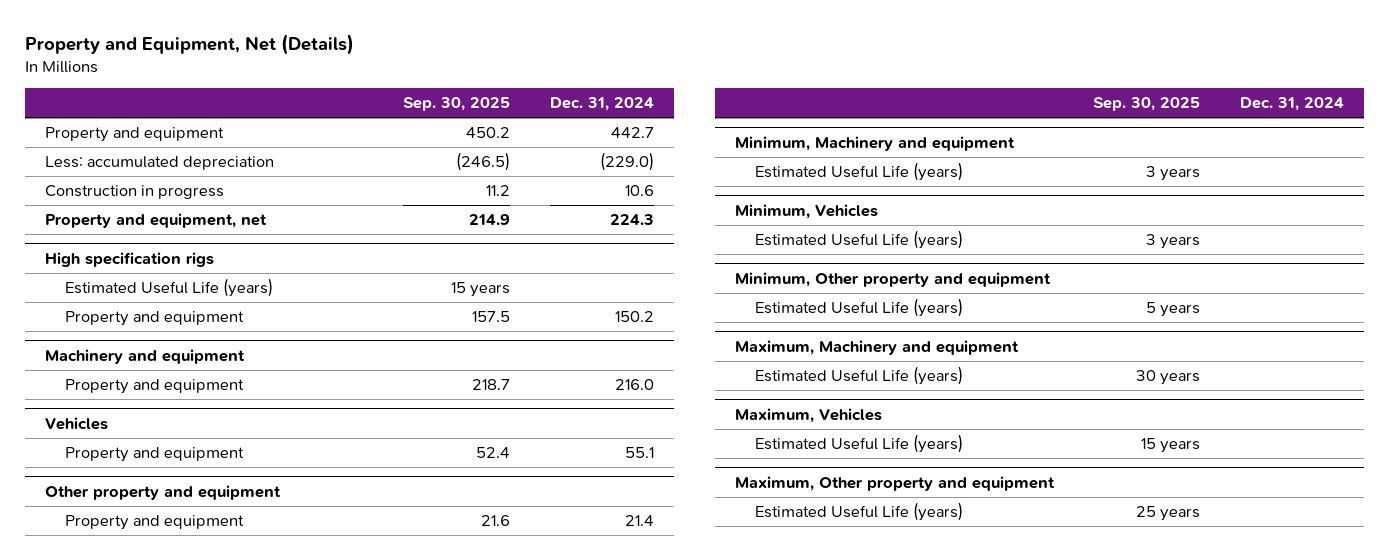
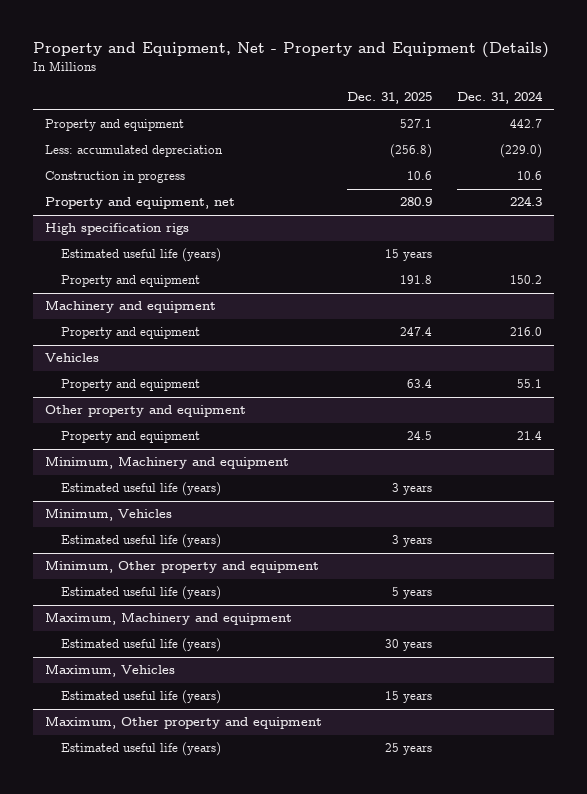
[24,34,354,56] Property and Equipment, Net (Details) -> [32,42,549,59] Property and Equipment, Net - Property and Equipment (Details)
[403,97,511,112] Sep. 30, 2025 -> none
none -> [346,92,432,105] Dec. 31, 2025
[64,278,273,298] Estimated Useful Life (years) -> [60,248,221,263] Estimated useful life (years)
[754,162,963,182] Estimated Useful Life (years) -> [60,482,221,497] Estimated useful life (years)
[754,230,963,250] Estimated Useful Life (years) -> [60,534,221,549] Estimated useful life (years)
[754,298,963,318] Estimated Useful Life (years) -> [60,586,221,601] Estimated useful life (years)
[754,366,963,386] Estimated Useful Life (years) -> [60,638,221,653] Estimated useful life (years)
[754,434,963,454] Estimated Useful Life (years) -> [60,690,221,705] Estimated useful life (years)
[754,502,963,522] Estimated Useful Life (years) -> [60,742,221,757] Estimated useful life (years)

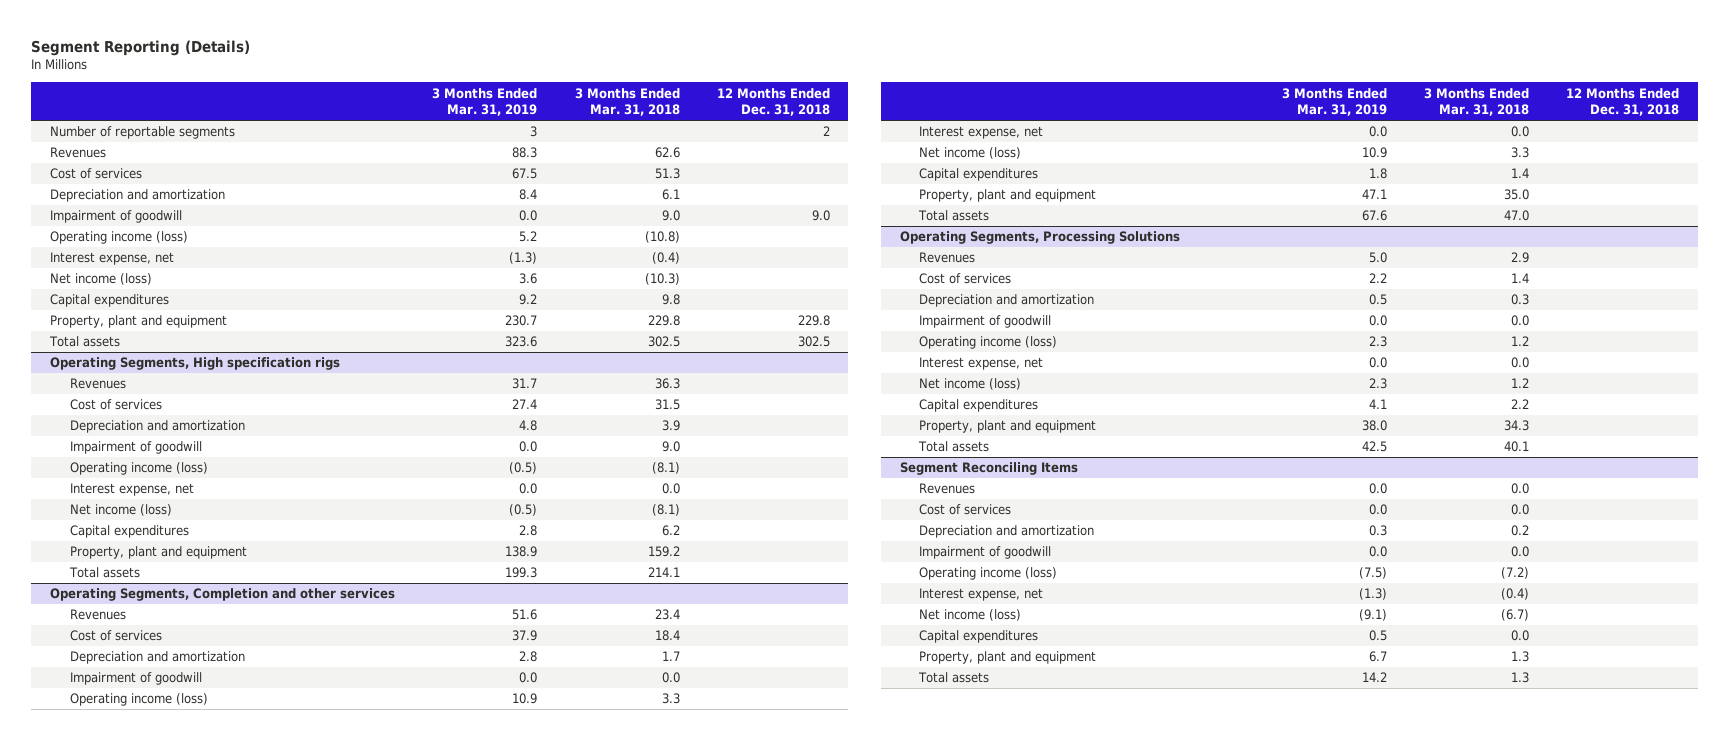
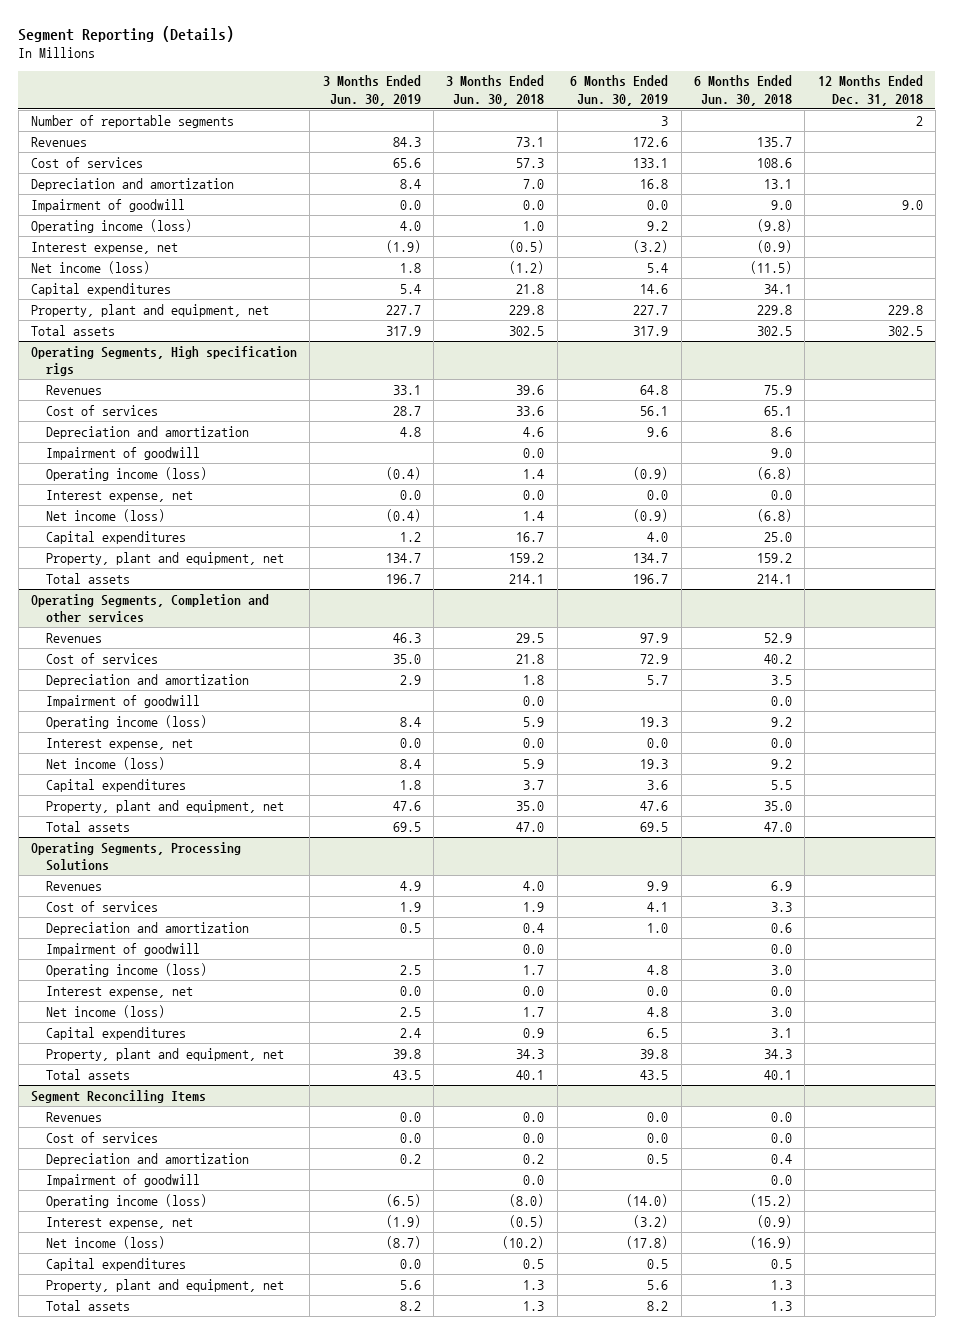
[432,87,538,117] 3 Months Ended Mar. 31, 2019 -> none
[574,87,680,117] 3 Months Ended Mar. 31, 2018 -> none
none -> [322,75,421,106] 3 Months Ended Jun. 30, 2019
none -> [446,75,545,106] 3 Months Ended Jun. 30, 2018
none -> [570,75,669,106] 6 Months Ended Jun. 30, 2019
none -> [693,75,792,106] 6 Months Ended Jun. 30, 2018
[49,315,227,329] Property, plant and equipment -> [31,303,270,317] Property, plant and equipment, net
[69,546,247,560] Property, plant and equipment -> [45,551,284,565] Property, plant and equipment, net
[919,189,1097,203] Property, plant and equipment -> [45,799,284,813] Property, plant and equipment, net
[919,420,1097,434] Property, plant and equipment -> [45,1047,284,1061] Property, plant and equipment, net
[919,651,1097,665] Property, plant and equipment -> [45,1278,284,1292] Property, plant and equipment, net

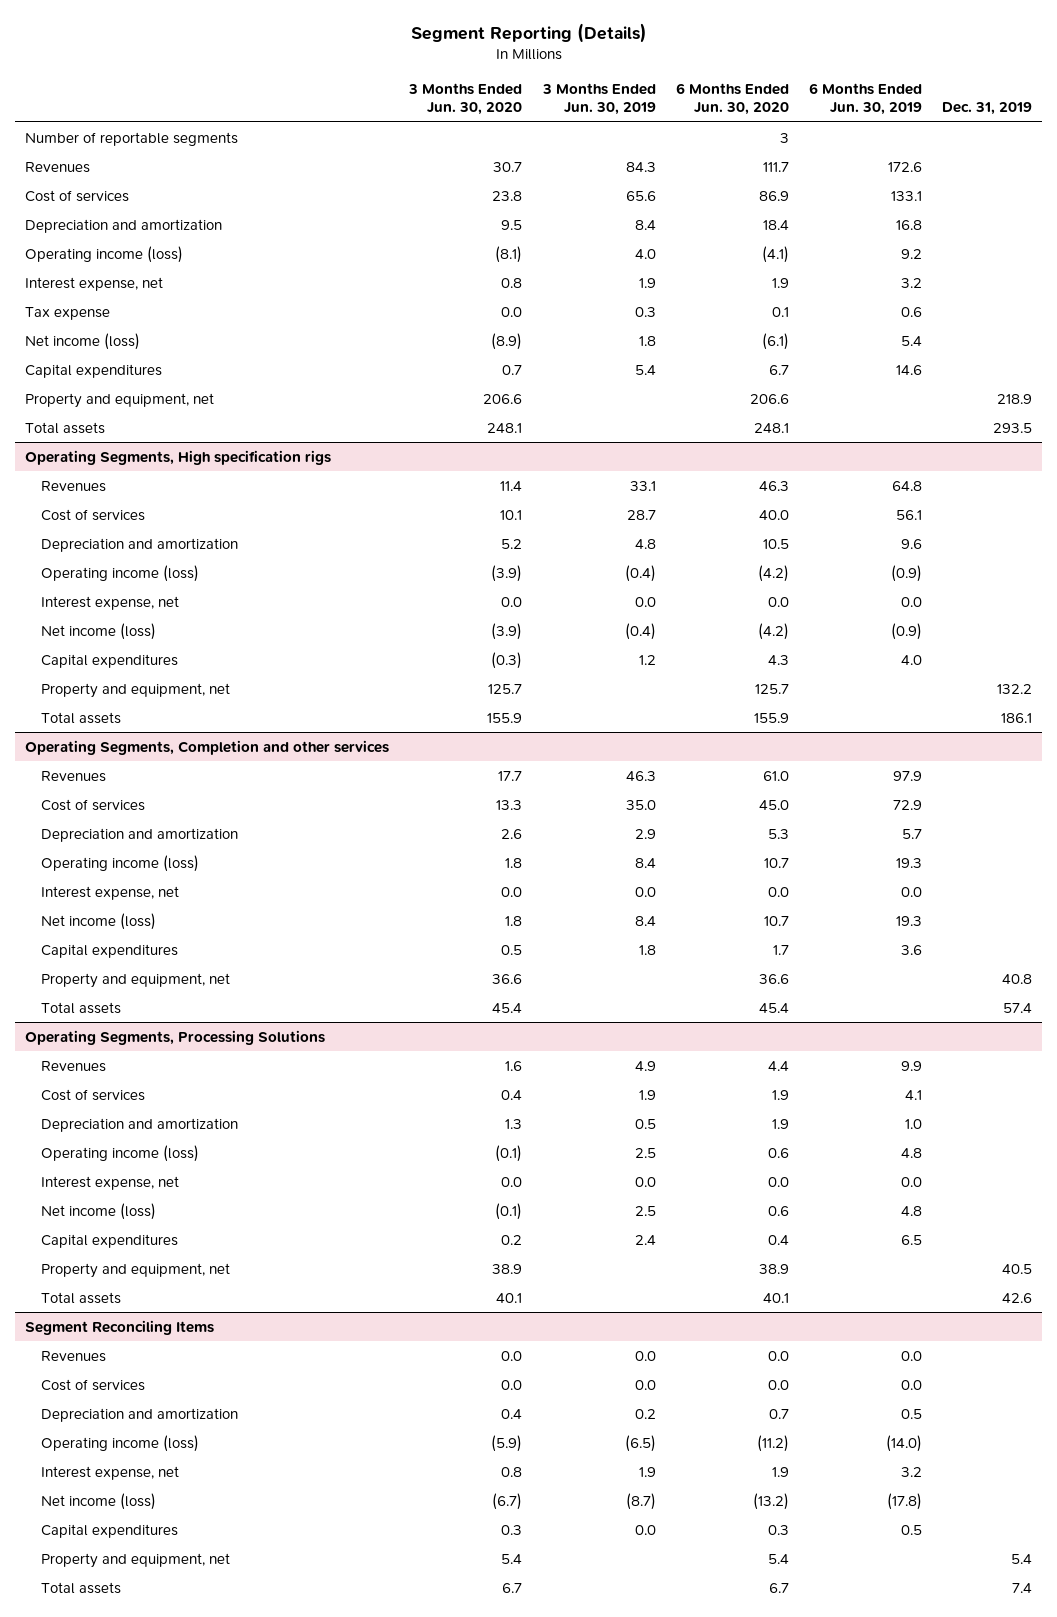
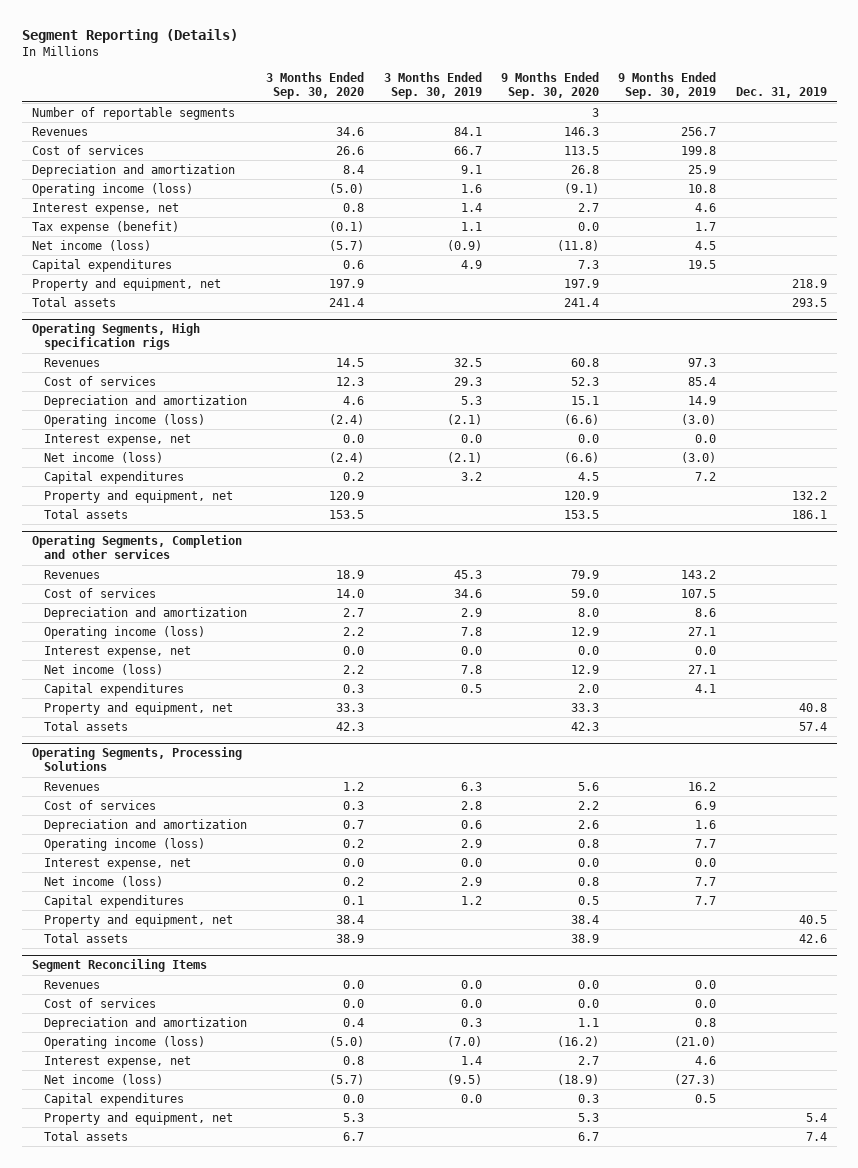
[408,83,523,116] 3 Months Ended Jun. 30, 2020 -> none
[541,83,656,116] 3 Months Ended Jun. 30, 2019 -> none
[675,83,789,116] 6 Months Ended Jun. 30, 2020 -> none
[808,83,922,116] 6 Months Ended Jun. 30, 2019 -> none
none -> [266,72,365,100] 3 Months Ended Sep. 30, 2020
none -> [383,72,482,100] 3 Months Ended Sep. 30, 2019
none -> [501,72,600,100] 9 Months Ended Sep. 30, 2020
none -> [618,72,717,100] 9 Months Ended Sep. 30, 2019
[25,306,111,320] Tax expense -> [31,221,179,235] Tax expense (benefit)

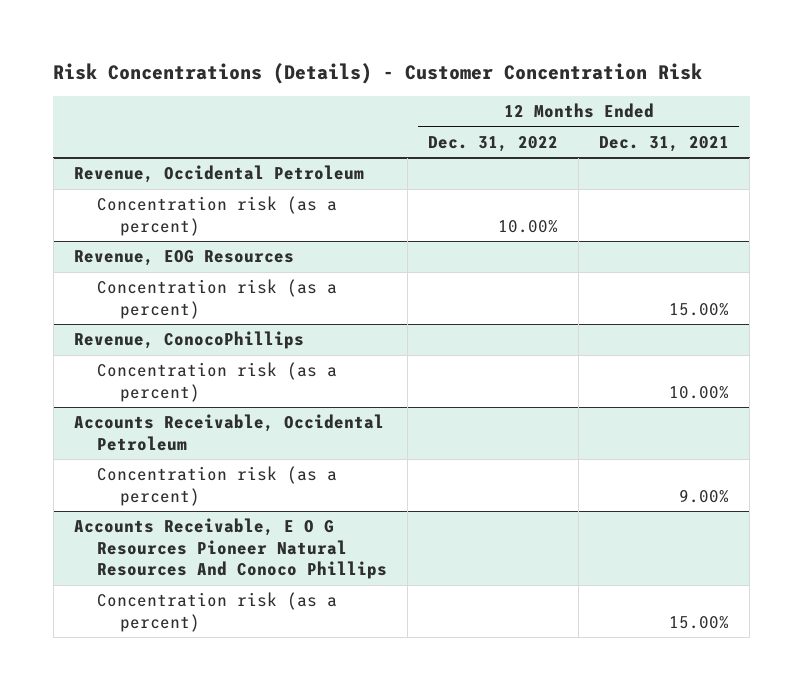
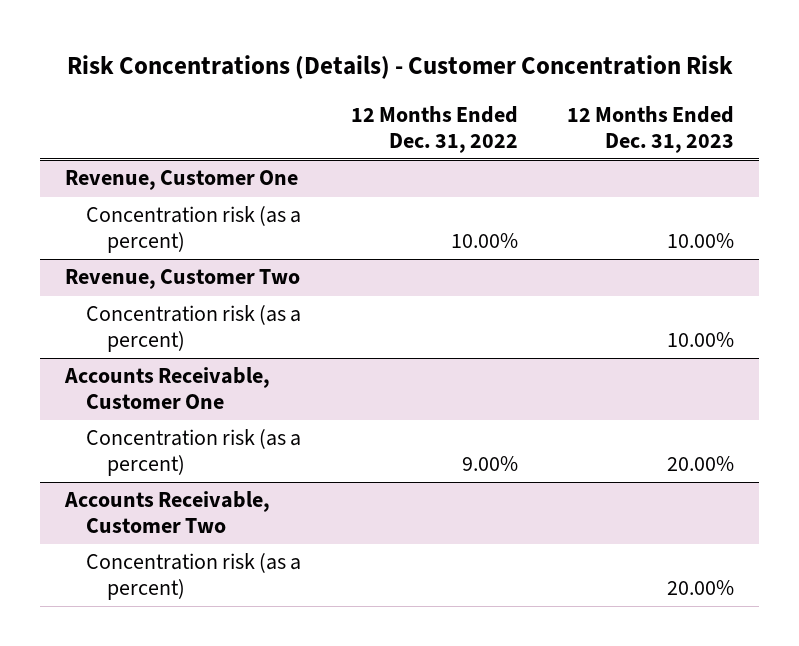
[599,135,730,152] Dec. 31, 2021 -> none
none -> [567,105,735,153] 12 Months Ended Dec. 31, 2023
[73,165,364,184] Revenue, Occidental Petroleum -> [65,170,299,191] Revenue, Customer One
[73,250,294,267] Revenue, EOG Resources -> none
[97,279,338,319] Concentration risk (as a percent) -> none
[73,331,304,350] Revenue, ConocoPhillips -> none
[97,362,338,402] Concentration risk (as a percent) -> none
[73,414,384,451] Accounts Receivable, Occidental Petroleum -> none
[97,466,338,506] Concentration risk (as a percent) -> none
[73,518,388,580] Accounts Receivable, E O G Resources Pioneer Natural Resources And Conoco Phillips -> none
[97,592,338,632] Concentration risk (as a percent) -> none
none -> [65,269,301,290] Revenue, Customer Two
none -> [86,305,302,353] Concentration risk (as a percent)
none -> [64,367,271,410] Accounts Receivable, Customer One
none -> [86,429,302,477] Concentration risk (as a percent)
none -> [64,491,271,534] Accounts Receivable, Customer Two
none -> [86,553,302,601] Concentration risk (as a percent)

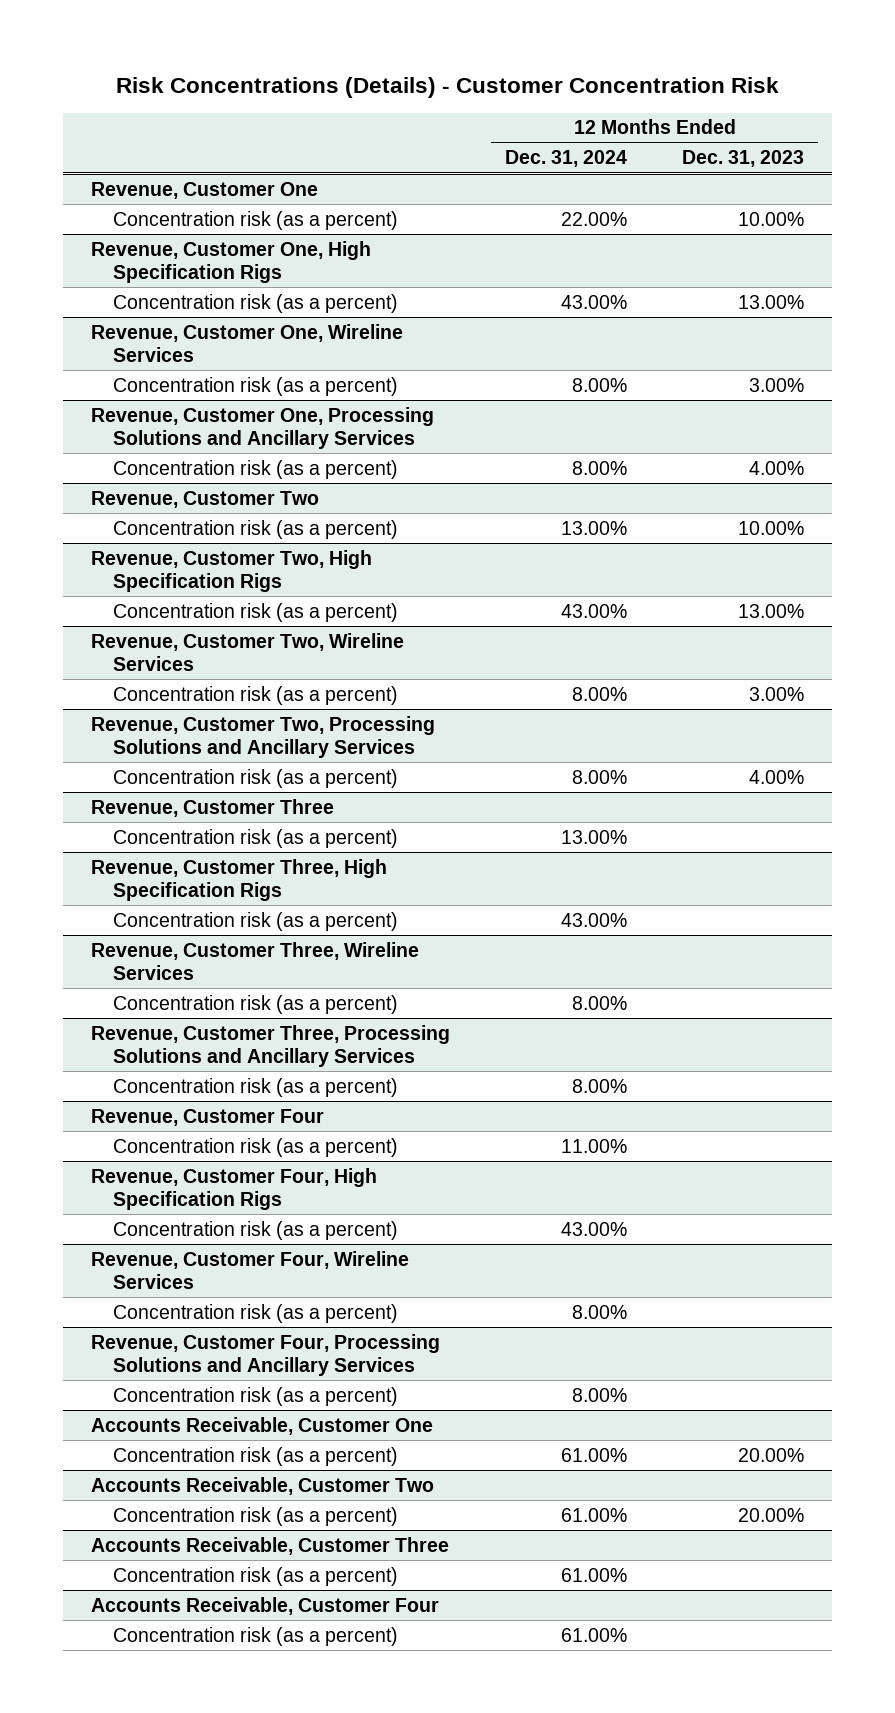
[350,105,518,153] 12 Months Ended Dec. 31, 2022 -> none
none -> [505,150,628,168] Dec. 31, 2024
none -> [90,240,371,283] Revenue, Customer One, High Specification Rigs
none -> [113,293,399,313] Concentration risk (as a percent)
none -> [90,323,403,362] Revenue, Customer One, Wireline Services
none -> [113,376,399,396] Concentration risk (as a percent)
none -> [90,406,434,449] Revenue, Customer One, Processing Solutions and Ancillary Services
none -> [113,459,399,479] Concentration risk (as a percent)
none -> [90,549,372,592] Revenue, Customer Two, High Specification Rigs
none -> [113,602,399,622] Concentration risk (as a percent)
none -> [90,632,404,671] Revenue, Customer Two, Wireline Services
none -> [113,685,399,705] Concentration risk (as a percent)
none -> [90,715,435,758] Revenue, Customer Two, Processing Solutions and Ancillary Services
none -> [113,768,399,788] Concentration risk (as a percent)
none -> [90,798,334,817] Revenue, Customer Three
none -> [113,828,399,848] Concentration risk (as a percent)
none -> [90,858,387,901] Revenue, Customer Three, High Specification Rigs
none -> [113,911,399,931] Concentration risk (as a percent)
none -> [90,941,419,980] Revenue, Customer Three, Wireline Services
none -> [113,994,399,1014] Concentration risk (as a percent)
none -> [90,1024,450,1067] Revenue, Customer Three, Processing Solutions and Ancillary Services
none -> [113,1077,399,1097] Concentration risk (as a percent)
none -> [90,1108,324,1126] Revenue, Customer Four
none -> [113,1137,399,1157] Concentration risk (as a percent)
none -> [90,1167,377,1210] Revenue, Customer Four, High Specification Rigs
none -> [113,1220,399,1240] Concentration risk (as a percent)
none -> [90,1250,409,1289] Revenue, Customer Four, Wireline Services
none -> [113,1303,399,1323] Concentration risk (as a percent)
none -> [90,1333,440,1376] Revenue, Customer Four, Processing Solutions and Ancillary Services
none -> [113,1386,399,1406] Concentration risk (as a percent)
none -> [90,1536,449,1555] Accounts Receivable, Customer Three
none -> [113,1566,399,1586] Concentration risk (as a percent)
none -> [90,1596,439,1615] Accounts Receivable, Customer Four
none -> [113,1626,399,1646] Concentration risk (as a percent)

